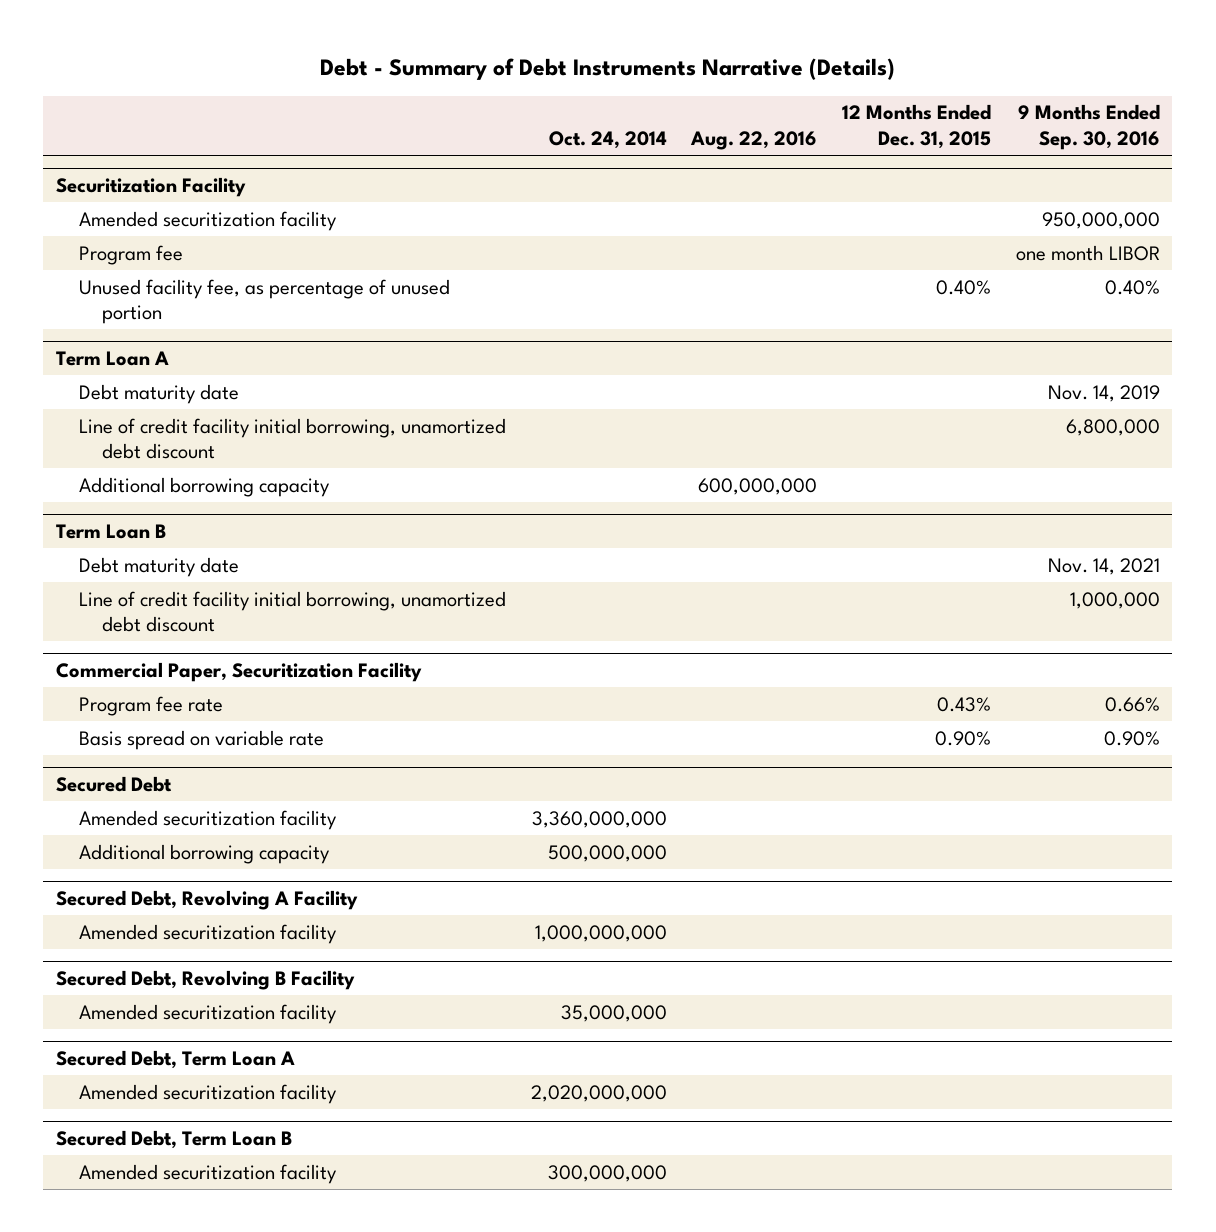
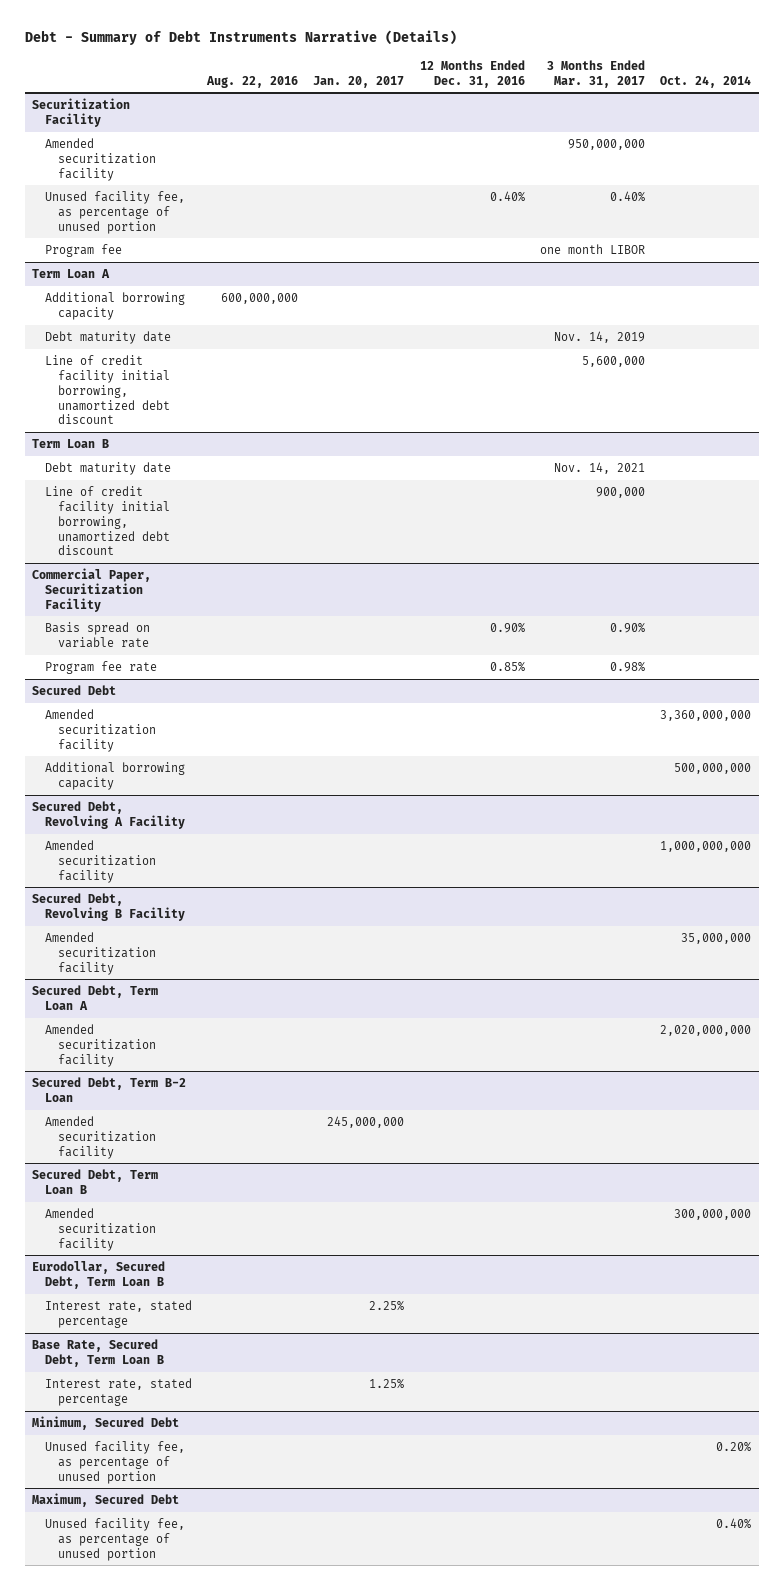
[842,104,992,149] 12 Months Ended Dec. 31, 2015 -> none
[1017,104,1160,150] 9 Months Ended Sep. 30, 2016 -> none
none -> [313,75,405,88] Jan. 20, 2017
none -> [419,59,525,88] 12 Months Ended Dec. 31, 2016
none -> [546,59,645,88] 3 Months Ended Mar. 31, 2017
[78,244,183,265] Program fee -> [45,243,123,257] Program fee
[78,476,330,497] Additional borrowing capacity -> [45,291,186,320] Additional borrowing capacity
[78,695,223,716] Program fee rate -> [45,660,158,674] Program fee rate
none -> [32,1076,187,1102] Secured Debt, Term B-2 Loan
none -> [45,1115,157,1159] Amended securitization facility
none -> [32,1260,166,1289] Eurodollar, Secured Debt, Term Loan B
none -> [45,1299,193,1328] Interest rate, stated percentage
none -> [32,1338,165,1367] Base Rate, Secured Debt, Term Loan B
none -> [45,1377,193,1406] Interest rate, stated percentage
none -> [32,1415,180,1430] Minimum, Secured Debt
none -> [45,1440,186,1484] Unused facility fee, as percentage of unused portion
none -> [32,1492,180,1507] Maximum, Secured Debt
none -> [45,1517,186,1561] Unused facility fee, as percentage of unused portion

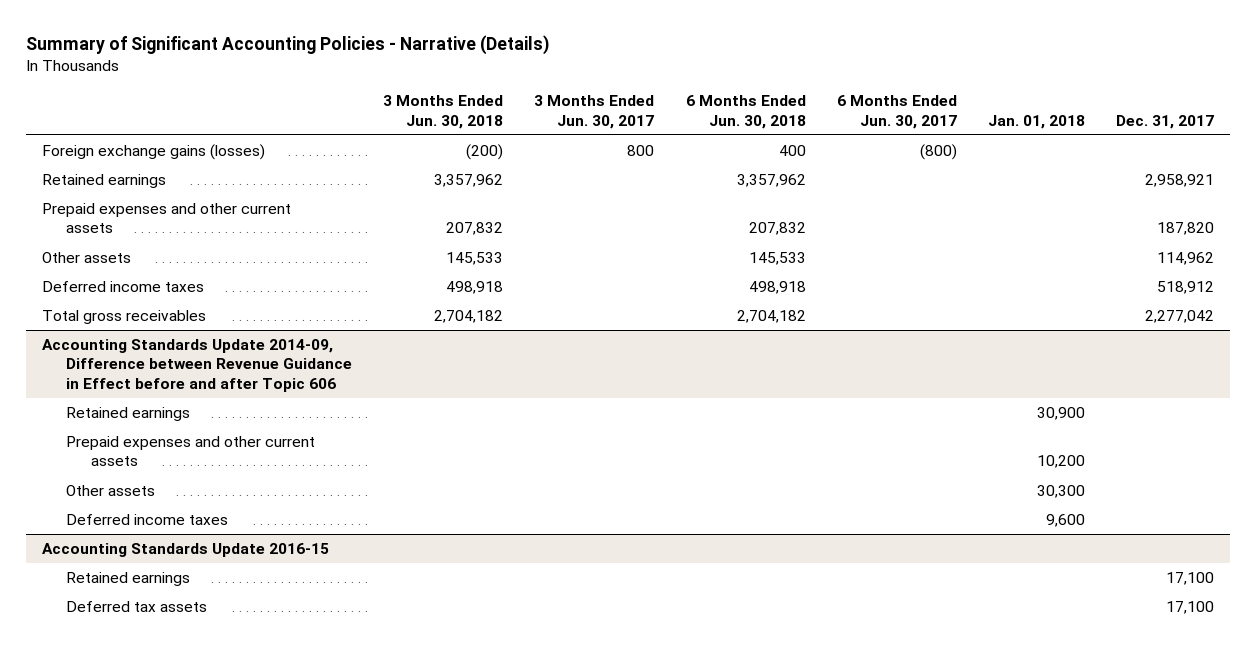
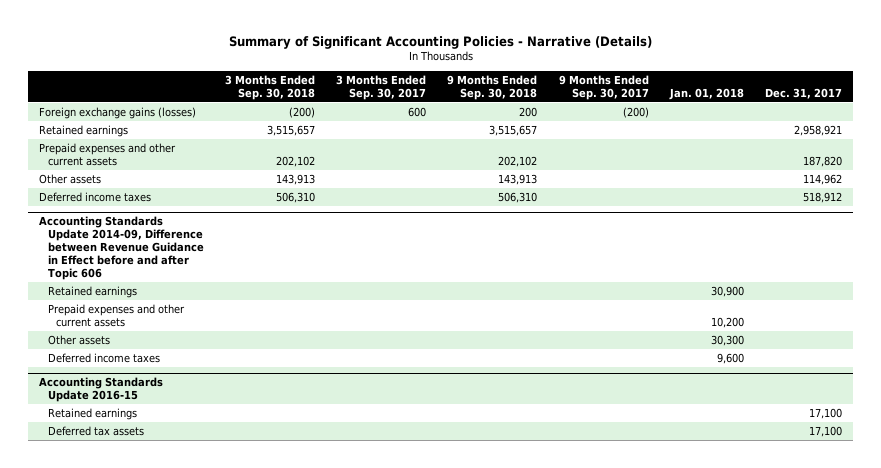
[383,95,504,129] 3 Months Ended Jun. 30, 2018 -> none
[534,95,655,129] 3 Months Ended Jun. 30, 2017 -> none
[685,95,806,129] 6 Months Ended Jun. 30, 2018 -> none
[836,95,957,129] 6 Months Ended Jun. 30, 2017 -> none
none -> [224,75,315,101] 3 Months Ended Sep. 30, 2018
none -> [336,75,427,101] 3 Months Ended Sep. 30, 2017
none -> [447,75,538,101] 9 Months Ended Sep. 30, 2018
none -> [558,75,649,101] 9 Months Ended Sep. 30, 2017
[41,310,206,325] Total gross receivables -> none

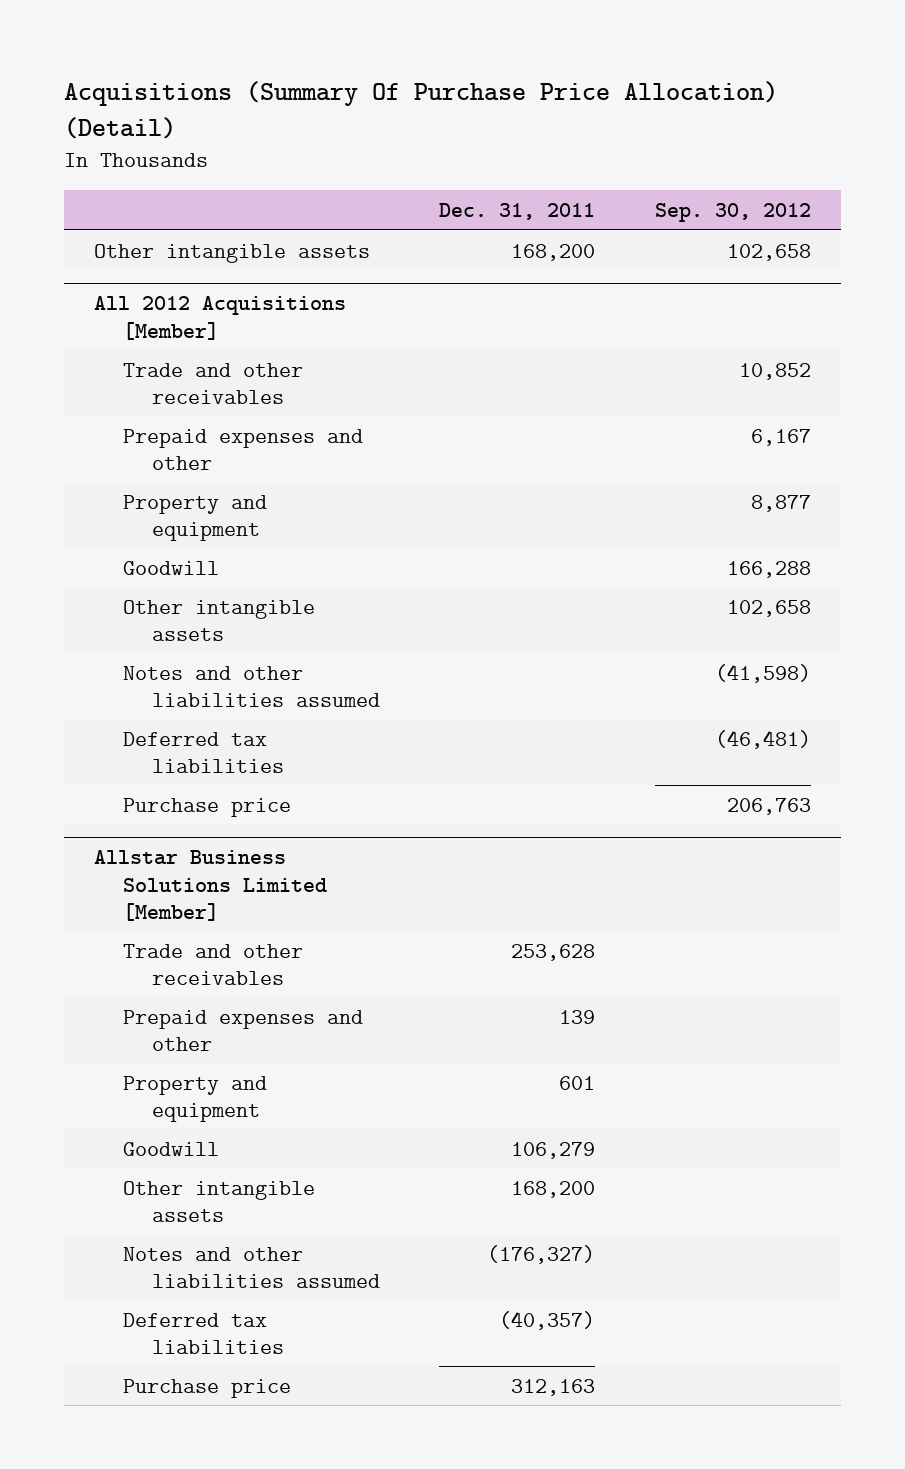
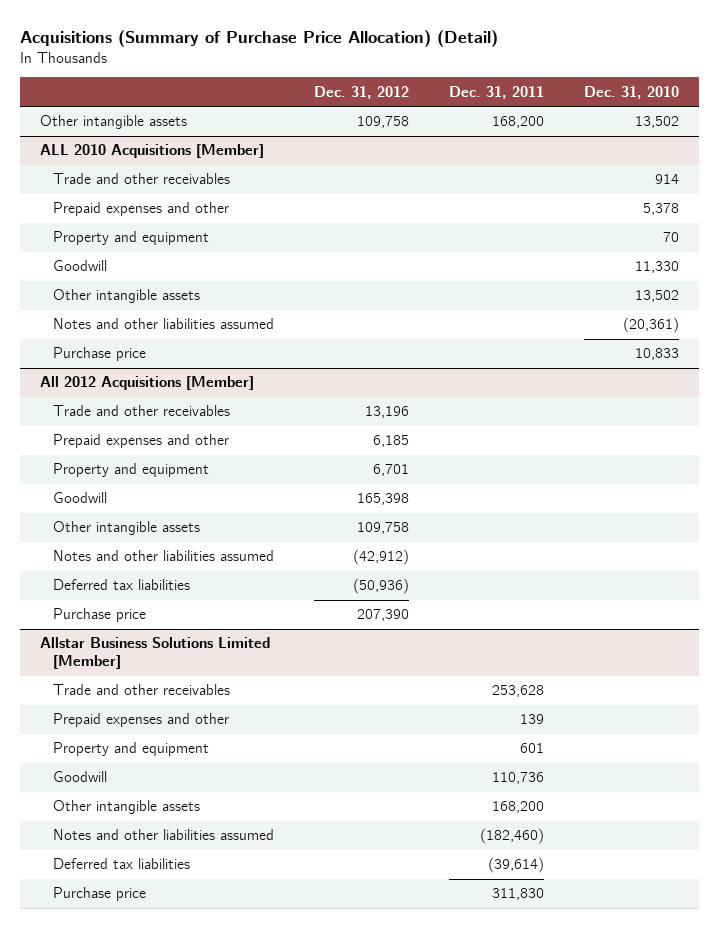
[64,81,779,140] Acquisitions (Summary Of Purchase Price Allocation) (Detail) -> [19,29,498,47] Acquisitions (Summary of Purchase Price Allocation) (Detail)
[655,203,812,223] Sep. 30, 2012 -> none
none -> [313,85,409,99] Dec. 31, 2012
none -> [583,85,679,99] Dec. 31, 2010
none -> [39,144,264,159] ALL 2010 Acquisitions [Member]
none -> [52,173,230,185] Trade and other receivables
none -> [52,202,229,217] Prepaid expenses and other
none -> [52,231,209,246] Property and equipment
none -> [52,260,107,272] Goodwill
none -> [52,289,200,304] Other intangible assets
none -> [52,318,274,330] Notes and other liabilities assumed
none -> [52,347,146,362] Purchase price
[511,1141,596,1159] 106,279 -> [491,772,544,785] 110,736
[487,1244,596,1264] (176,327) -> [479,828,544,845] (182,460)
[499,1310,596,1330] (40,357) -> [487,857,544,874] (39,614)
[511,1378,596,1396] 312,163 -> [491,888,544,901] 311,830

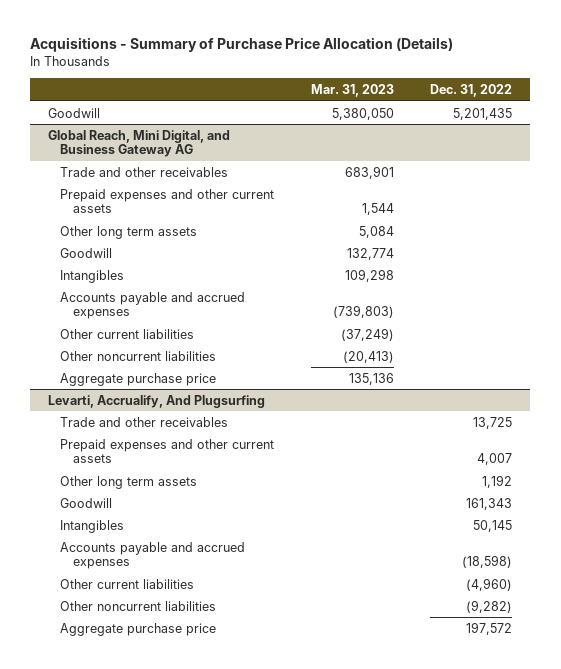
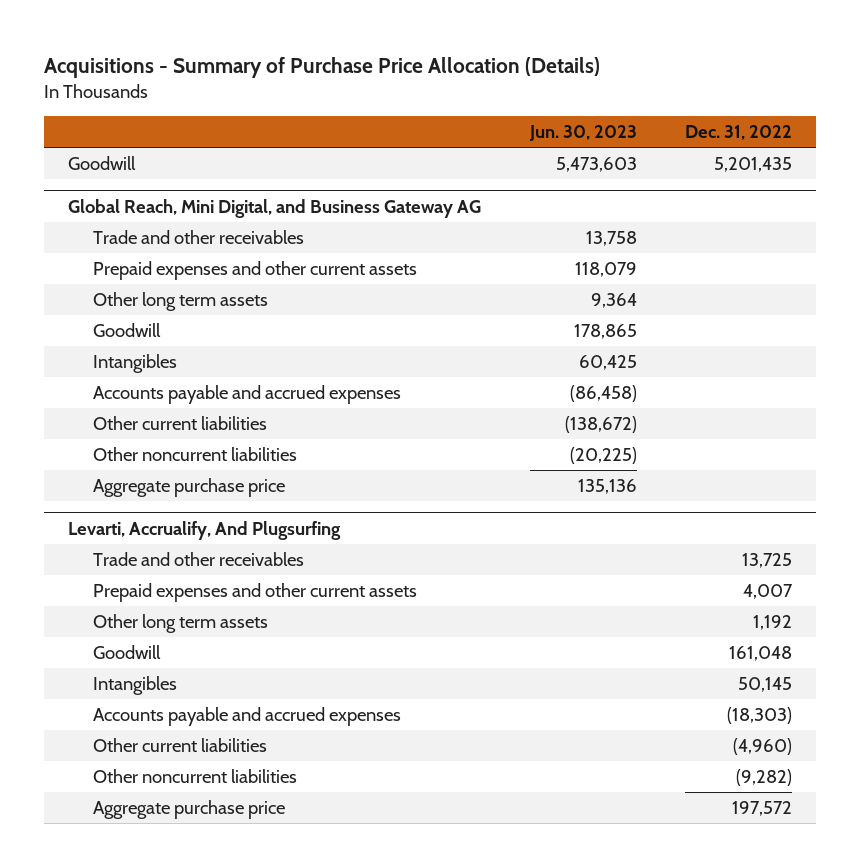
[310,84,394,98] Mar. 31, 2023 -> none
none -> [528,125,637,142] Jun. 30, 2023
[466,497,513,510] 161,343 -> [729,646,793,662] 161,048
[462,554,513,568] (18,598) -> [727,707,793,725] (18,303)

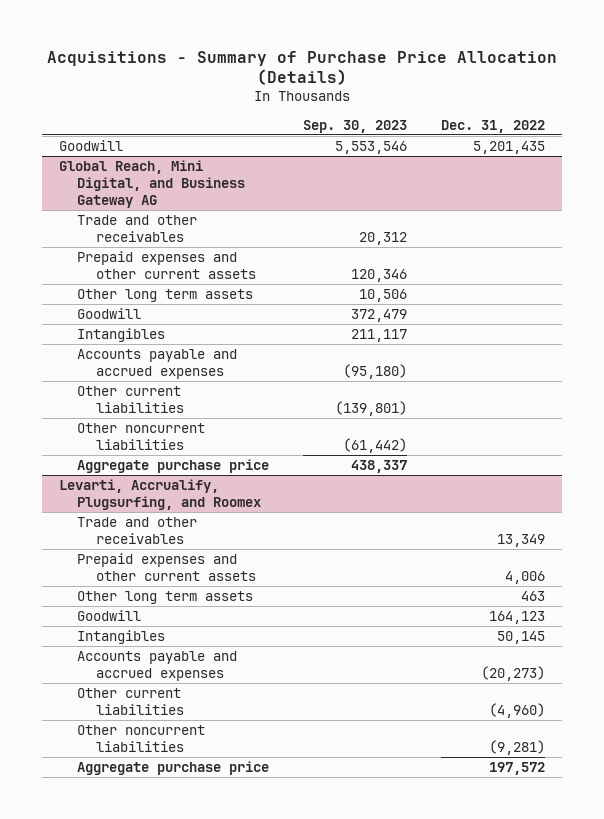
[528,125,637,142] Jun. 30, 2023 -> none
none -> [303,119,408,133] Sep. 30, 2023
[68,520,342,540] Levarti, Accrualify, And Plugsurfing -> [58,478,262,510] Levarti, Accrualify, Plugsurfing, and Roomex
[742,553,793,569] 13,725 -> [496,533,545,547] 13,349
[743,584,794,600] 4,007 -> [504,570,545,584] 4,006
[753,615,793,631] 1,192 -> [520,590,545,601] 463
[729,646,793,662] 161,048 -> [488,610,545,624] 164,123
[727,707,793,725] (18,303) -> [480,665,545,681] (20,273)
[736,769,793,787] (9,282) -> [488,739,545,755] (9,281)

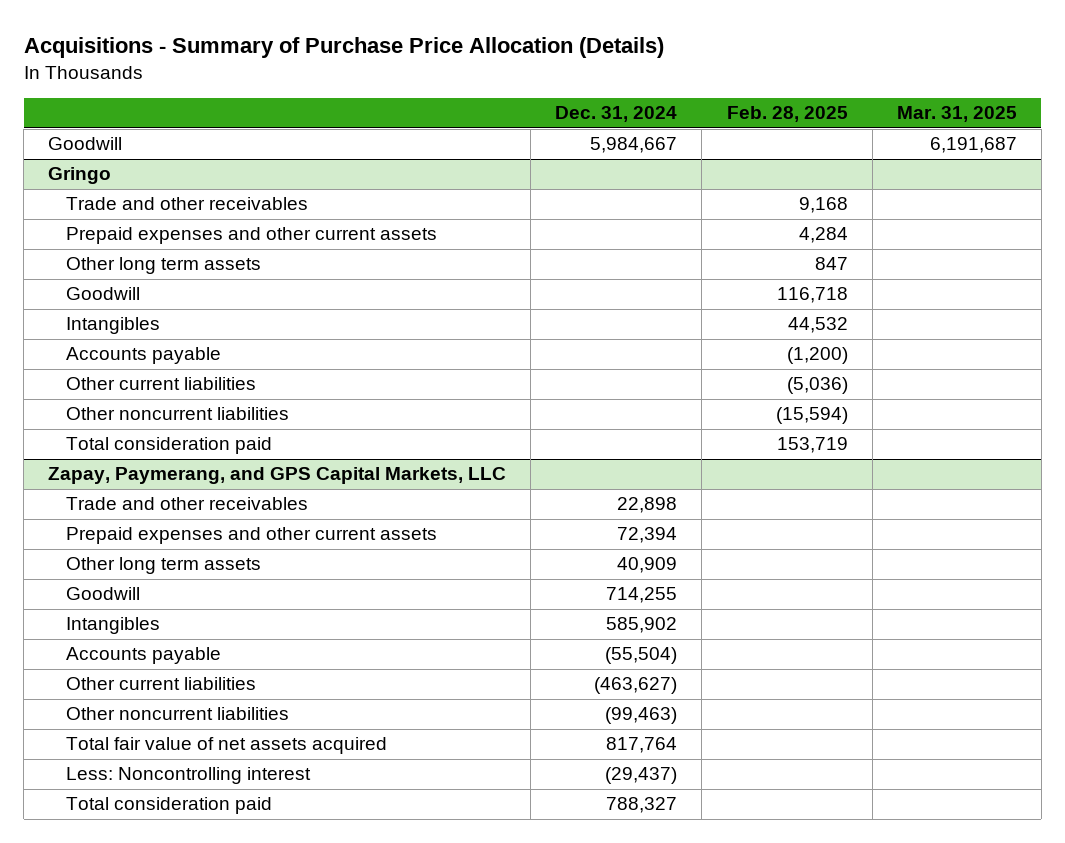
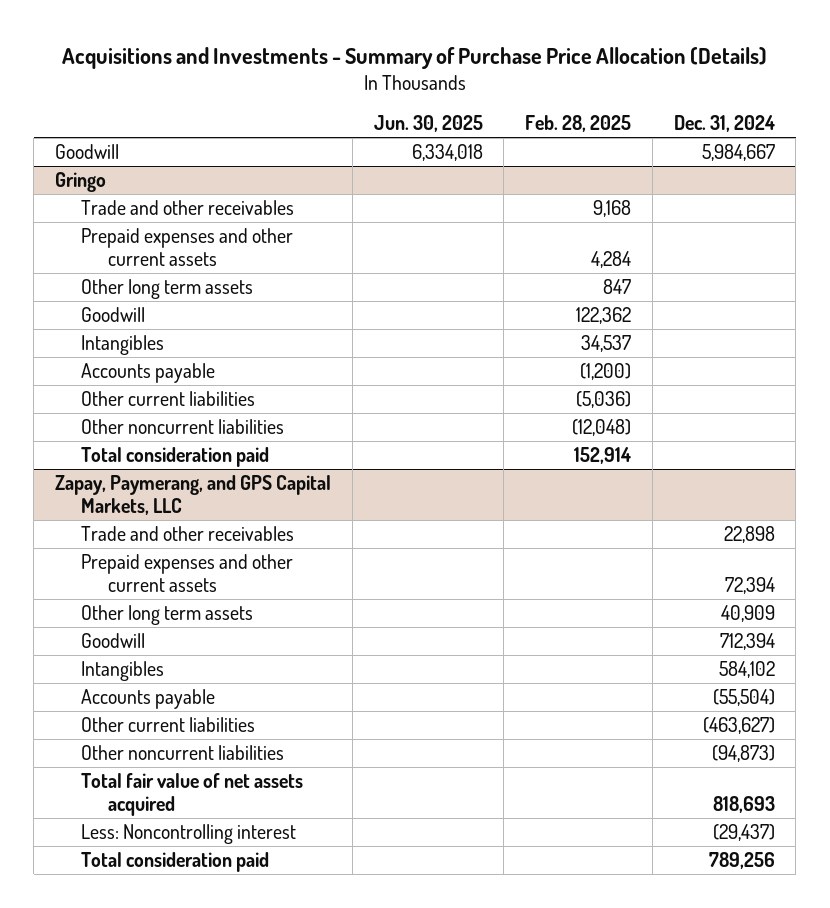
[23,37,664,59] Acquisitions - Summary of Purchase Price Allocation (Details) -> [61,46,767,69] Acquisitions and Investments - Summary of Purchase Price Allocation (Details)
[896,106,1017,123] Mar. 31, 2025 -> none
none -> [373,115,483,133] Jun. 30, 2025
[776,287,848,304] 116,718 -> [576,307,632,325] 122,362
[787,317,848,334] 44,532 -> [581,335,632,353] 34,537
[775,407,848,425] (15,594) -> [572,419,632,437] (12,048)
[776,437,848,454] 153,719 -> [574,447,632,465] 152,914
[606,587,678,604] 714,255 -> [719,633,775,651] 712,394
[606,617,678,634] 585,902 -> [718,661,775,679] 584,102
[605,707,678,725] (99,463) -> [711,745,775,763] (94,873)
[606,737,678,754] 817,764 -> [712,795,775,813] 818,693
[606,797,678,814] 788,327 -> [708,852,775,870] 789,256

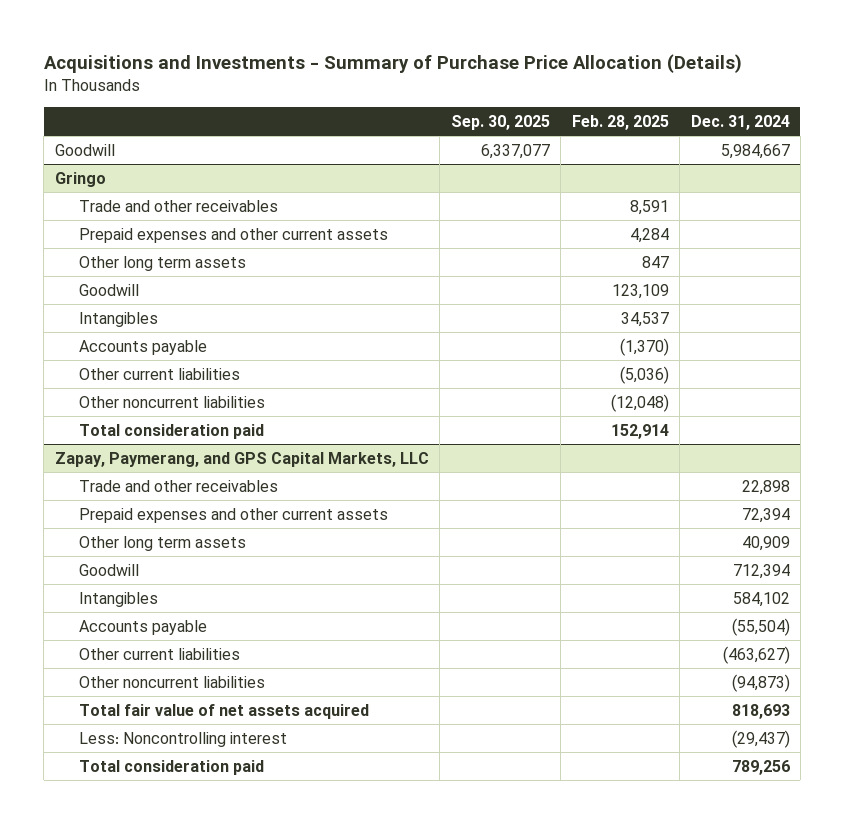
[373,115,483,133] Jun. 30, 2025 -> none
none -> [450,114,550,130] Sep. 30, 2025
[593,200,632,218] 9,168 -> [629,199,669,215] 8,591
[576,307,632,325] 122,362 -> [611,283,669,299] 123,109
[580,363,632,381] (1,200) -> [619,337,669,356] (1,370)

